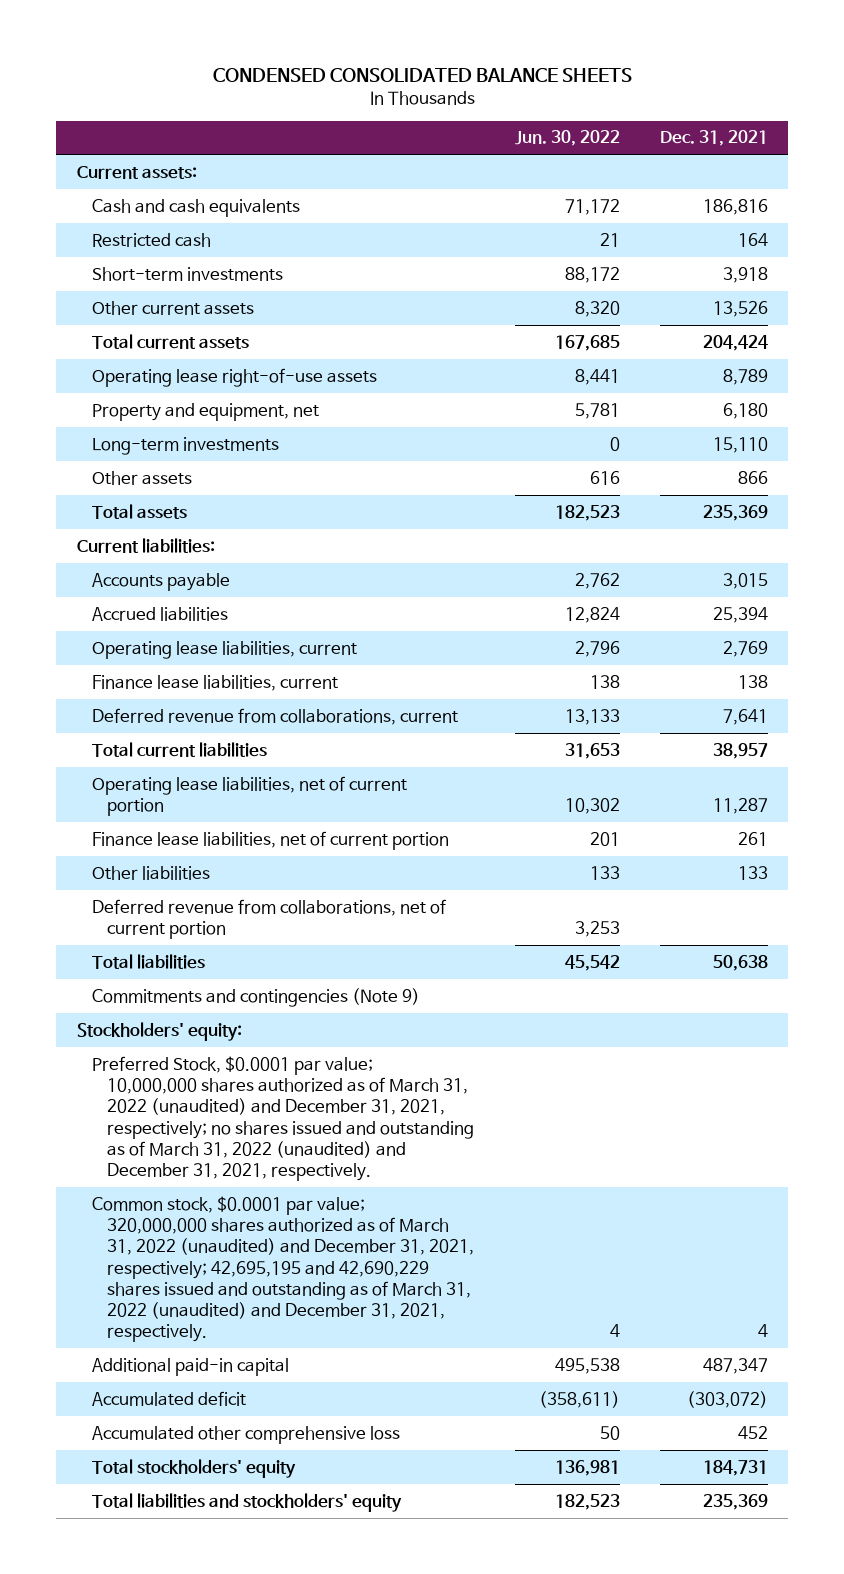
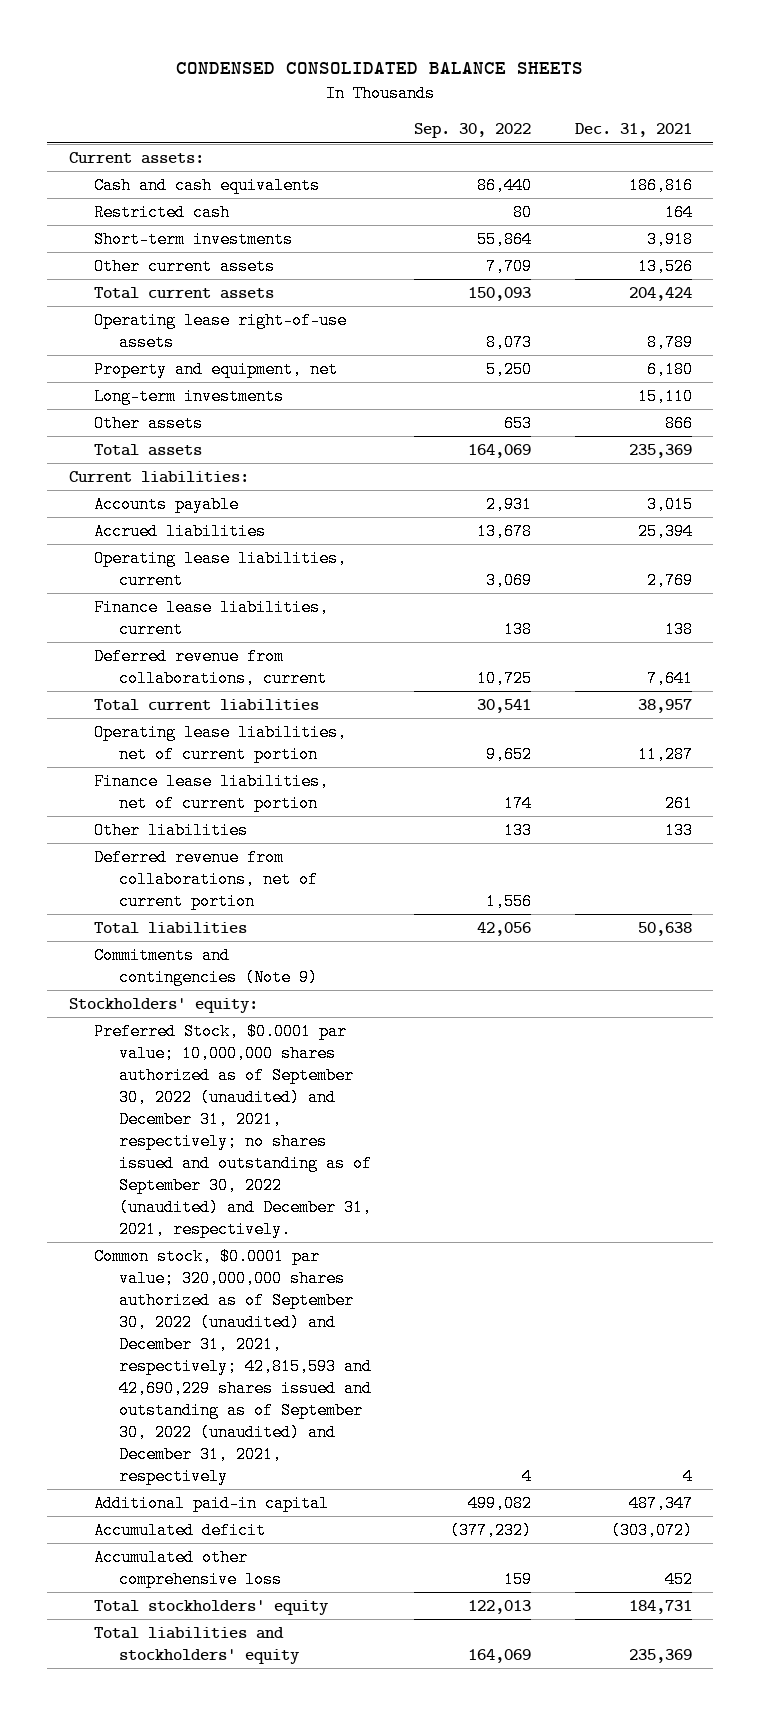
[514,130,620,147] Jun. 30, 2022 -> none
none -> [414,123,532,139] Sep. 30, 2022
[91,1055,475,1182] Preferred Stock, $0.0001 par value; 10,000,000 shares authorized as of March 31, 2022 (unaudited) and December 31, 2021, respectively; no shares issued and outstanding as of March 31, 2022 (unaudited) and December 31, 2021, respectively. -> [94,1023,373,1238] Preferred Stock, $0.0001 par value; 10,000,000 shares authorized as of September 30, 2022 (unaudited) and December 31, 2021, respectively; no shares issued and outstanding as of September 30, 2022 (unaudited) and December 31, 2021, respectively.
[91,1195,475,1343] Common stock, $0.0001 par value; 320,000,000 shares authorized as of March 31, 2022 (unaudited) and December 31, 2021, respectively; 42,695,195 and 42,690,229 shares issued and outstanding as of March 31, 2022 (unaudited) and December 31, 2021, respectively. -> [94,1248,373,1485] Common stock, $0.0001 par value; 320,000,000 shares authorized as of September 30, 2022 (unaudited) and December 31, 2021, respectively; 42,815,593 and 42,690,229 shares issued and outstanding as of September 30, 2022 (unaudited) and December 31, 2021, respectively

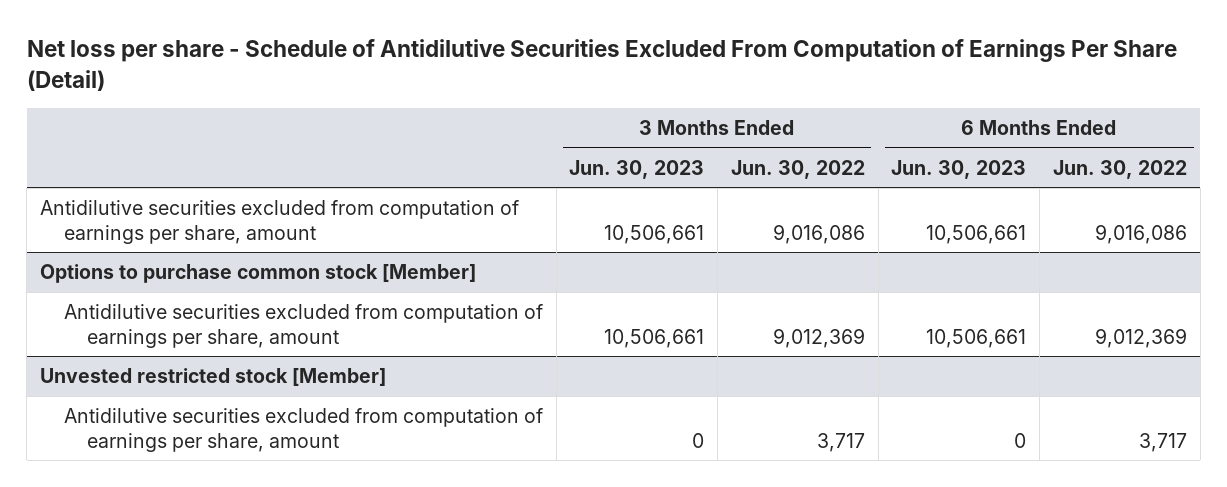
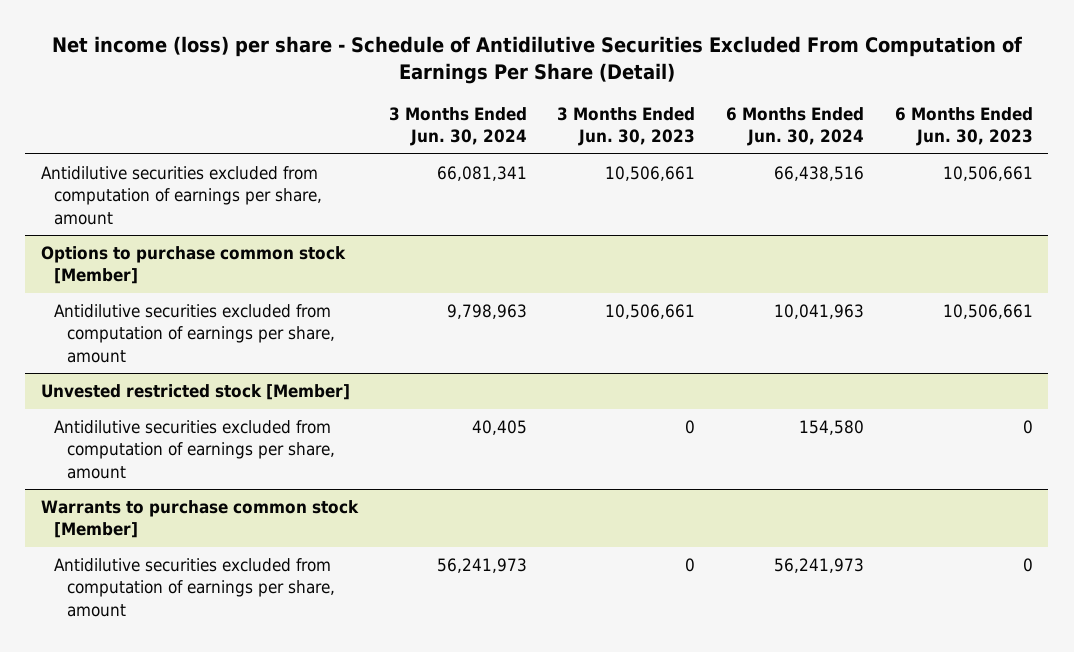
[26,39,1177,92] Net loss per share - Schedule of Antidilutive Securities Excluded From Computation of Earnings Per Share (Detail) -> [51,36,1022,84] Net income (loss) per share - Schedule of Antidilutive Securities Excluded From Computation of Earnings Per Share (Detail)
[730,159,865,179] Jun. 30, 2022 -> none
[1052,159,1187,179] Jun. 30, 2022 -> none
none -> [388,106,527,147] 3 Months Ended Jun. 30, 2024
none -> [725,106,864,147] 6 Months Ended Jun. 30, 2024
none -> [40,500,359,539] Warrants to purchase common stock [Member]
none -> [53,558,335,617] Antidilutive securities excluded from computation of earnings per share, amount

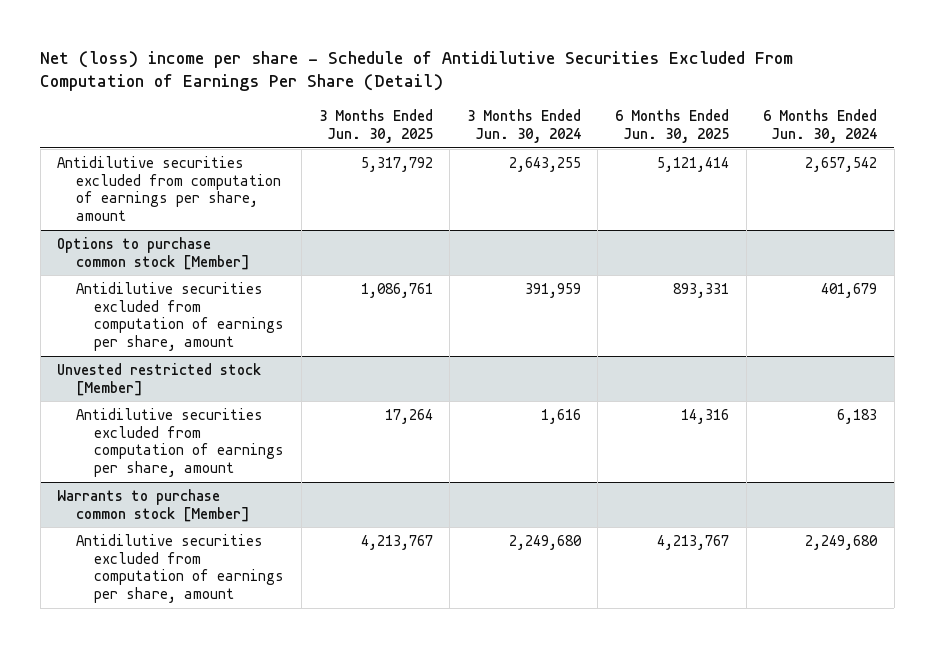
[51,36,1022,84] Net income (loss) per share - Schedule of Antidilutive Securities Excluded From Computation of Earnings Per Share (Detail) -> [40,50,794,92] Net (loss) income per share - Schedule of Antidilutive Securities Excluded From Computation of Earnings Per Share (Detail)
[557,106,696,147] 3 Months Ended Jun. 30, 2023 -> none
[894,106,1033,147] 6 Months Ended Jun. 30, 2023 -> none
none -> [318,109,433,143] 3 Months Ended Jun. 30, 2025
none -> [615,109,730,143] 6 Months Ended Jun. 30, 2025
[436,166,527,182] 66,081,341 -> [508,157,581,173] 2,643,255
[773,166,864,182] 66,438,516 -> [805,157,878,173] 2,657,542
[446,304,527,320] 9,798,963 -> [524,283,581,299] 391,959
[773,304,864,320] 10,041,963 -> [821,283,878,299] 401,679
[471,420,527,436] 40,405 -> [540,409,581,425] 1,616
[798,420,864,436] 154,580 -> [837,409,878,425] 6,183
[436,558,527,574] 56,241,973 -> [508,535,582,551] 2,249,680
[773,558,864,574] 56,241,973 -> [805,535,879,551] 2,249,680

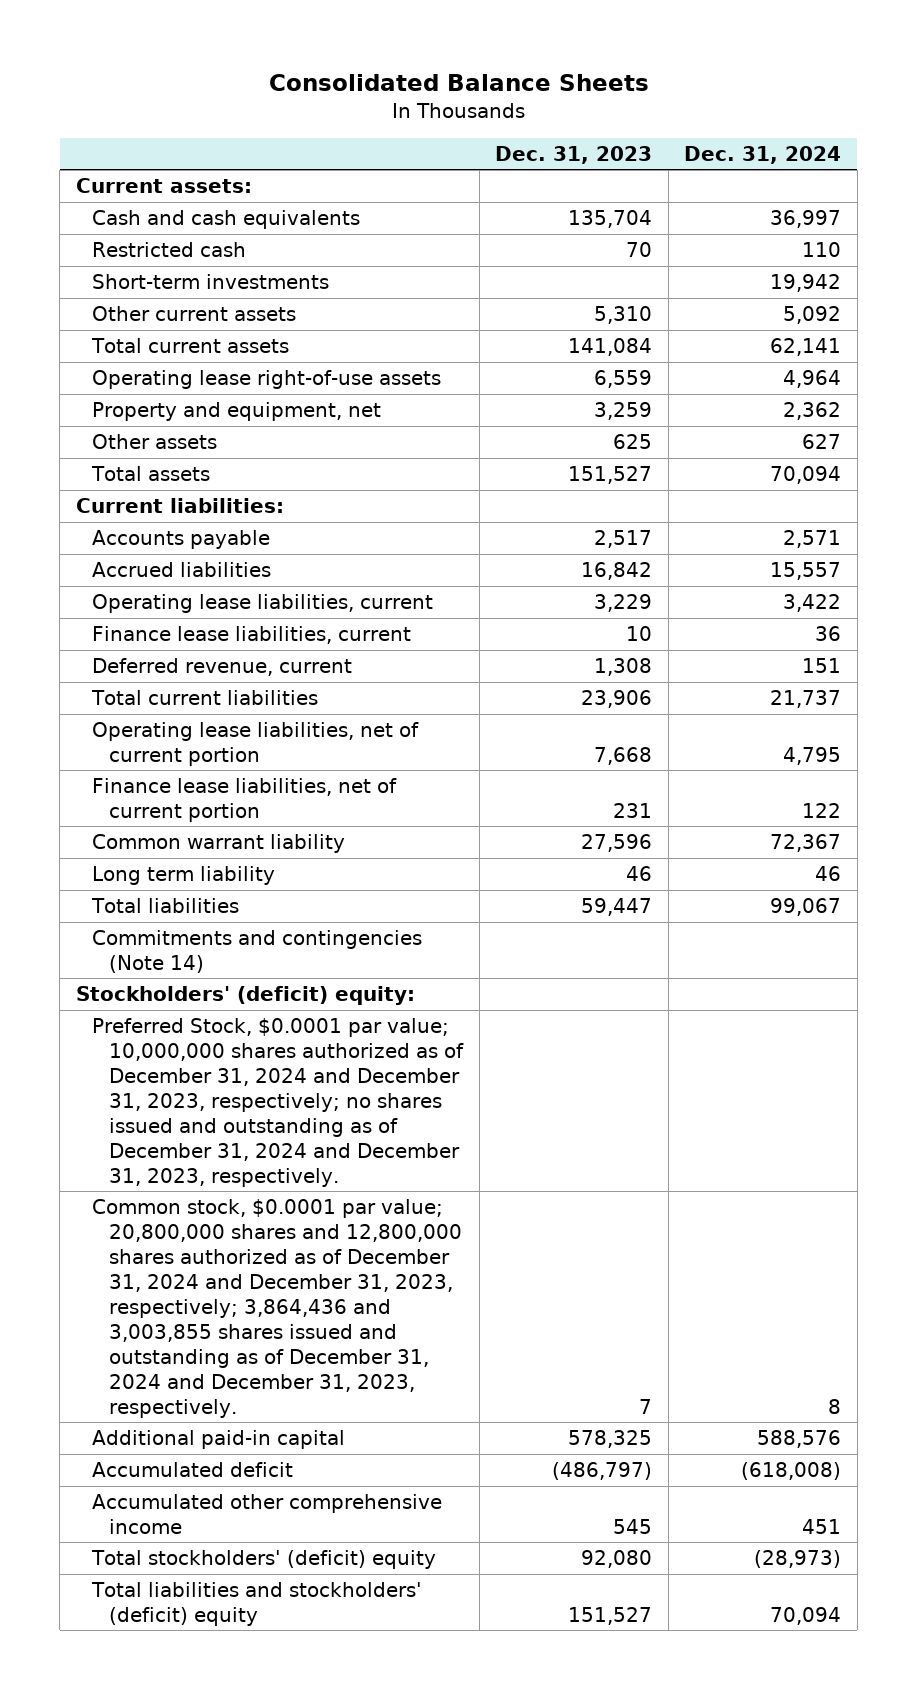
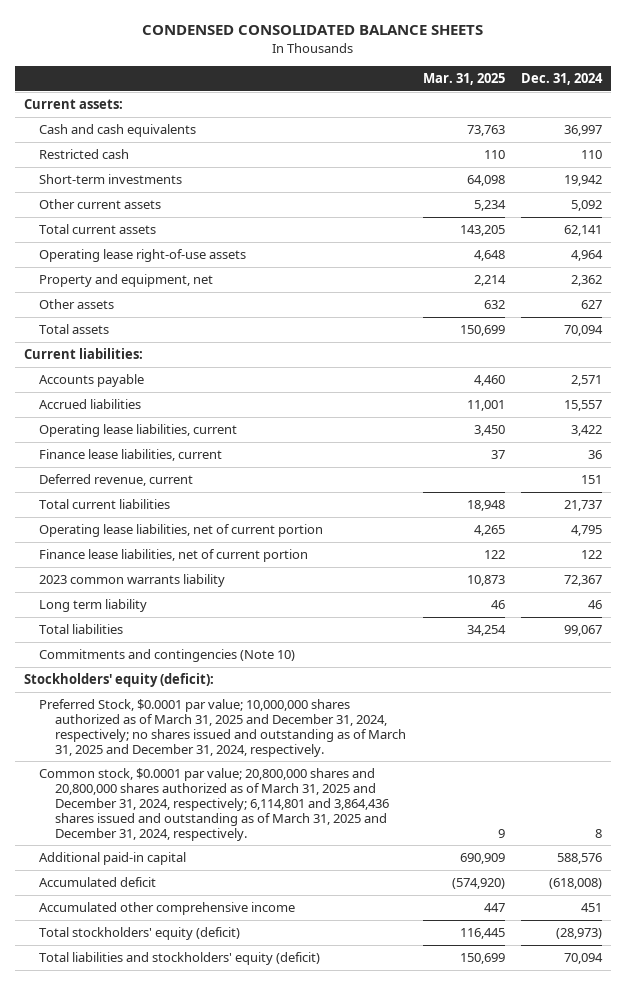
[268,73,649,91] Consolidated Balance Sheets -> [141,25,483,36] CONDENSED CONSOLIDATED BALANCE SHEETS
[495,145,653,164] Dec. 31, 2023 -> none
none -> [422,72,505,85] Mar. 31, 2025
[92,834,346,854] Common warrant liability -> [39,574,226,588] 2023 common warrants liability
[92,930,423,974] Commitments and contingencies (Note 14) -> [39,649,296,663] Commitments and contingencies (Note 10)
[75,986,415,1006] Stockholders' (deficit) equity: -> [23,673,214,688] Stockholders' equity (deficit):
[92,1018,465,1187] Preferred Stock, $0.0001 par value; 10,000,000 shares authorized as of December 31, 2024 and December 31, 2023, respectively; no shares issued and outstanding as of December 31, 2024 and December 31, 2023, respectively. -> [39,699,407,757] Preferred Stock, $0.0001 par value; 10,000,000 shares authorized as of March 31, 2025 and December 31, 2024, respectively; no shares issued and outstanding as of March 31, 2025 and December 31, 2024, respectively.
[92,1199,463,1418] Common stock, $0.0001 par value; 20,800,000 shares and 12,800,000 shares authorized as of December 31, 2024 and December 31, 2023, respectively; 3,864,436 and 3,003,855 shares issued and outstanding as of December 31, 2024 and December 31, 2023, respectively. -> [39,768,390,841] Common stock, $0.0001 par value; 20,800,000 shares and 20,800,000 shares authorized as of March 31, 2025 and December 31, 2024, respectively; 6,114,801 and 3,864,436 shares issued and outstanding as of March 31, 2025 and December 31, 2024, respectively.
[91,1550,437,1570] Total stockholders' (deficit) equity -> [39,927,241,941] Total stockholders' equity (deficit)
[91,1582,423,1627] Total liabilities and stockholders' (deficit) equity -> [39,952,321,966] Total liabilities and stockholders' equity (deficit)

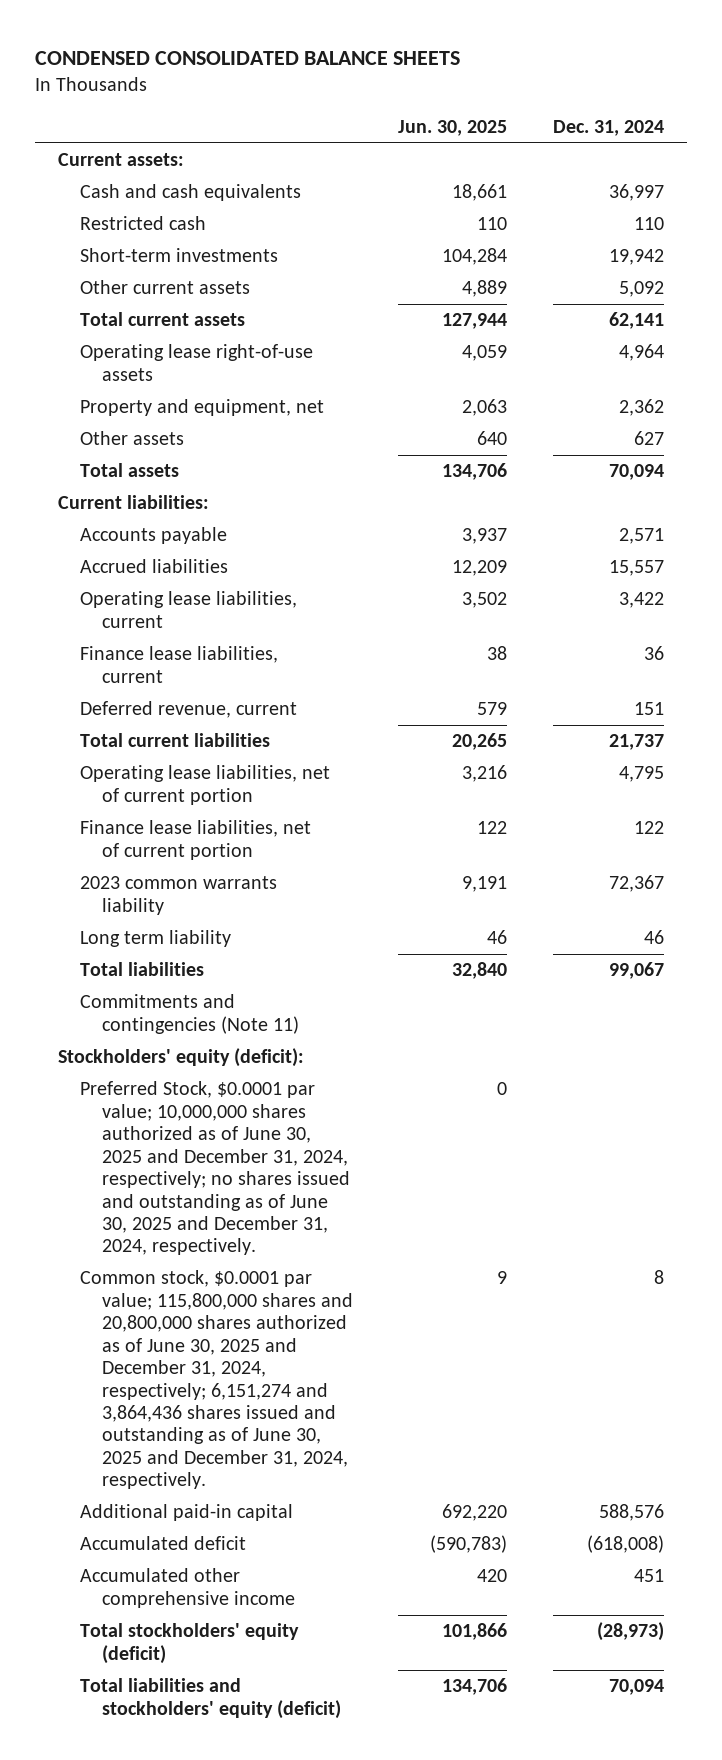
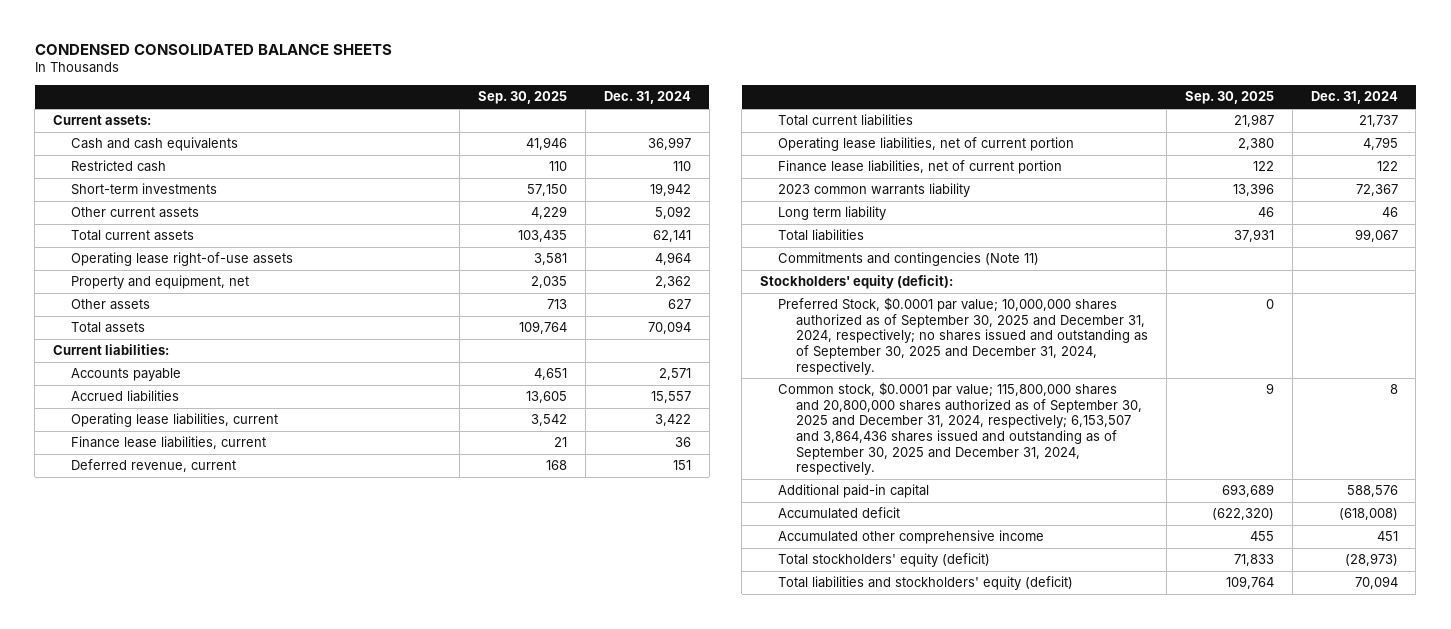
[398,119,508,136] Jun. 30, 2025 -> none
none -> [478,91,568,105] Sep. 30, 2025
[79,1081,350,1256] Preferred Stock, $0.0001 par value; 10,000,000 shares authorized as of June 30, 2025 and December 31, 2024, respectively; no shares issued and outstanding as of June 30, 2025 and December 31, 2024, respectively. -> [778,297,1148,375] Preferred Stock, $0.0001 par value; 10,000,000 shares authorized as of September 30, 2025 and December 31, 2024, respectively; no shares issued and outstanding as of September 30, 2025 and December 31, 2024, respectively.
[79,1270,353,1490] Common stock, $0.0001 par value; 115,800,000 shares and 20,800,000 shares authorized as of June 30, 2025 and December 31, 2024, respectively; 6,151,274 and 3,864,436 shares issued and outstanding as of June 30, 2025 and December 31, 2024, respectively. -> [778,382,1142,476] Common stock, $0.0001 par value; 115,800,000 shares and 20,800,000 shares authorized as of September 30, 2025 and December 31, 2024, respectively; 6,153,507 and 3,864,436 shares issued and outstanding as of September 30, 2025 and December 31, 2024, respectively.

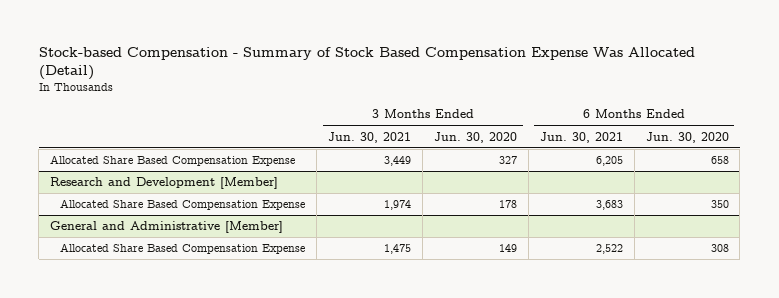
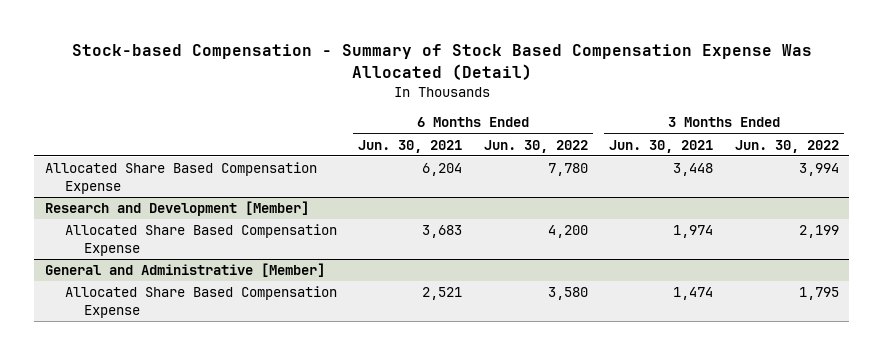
[433,131,517,143] Jun. 30, 2020 -> none
[645,131,729,143] Jun. 30, 2020 -> none
none -> [483,139,588,153] Jun. 30, 2022
none -> [734,139,839,153] Jun. 30, 2022
[384,156,412,167] 3,449 -> [673,163,714,177] 3,448
[595,156,623,167] 6,205 -> [422,163,463,177] 6,204
[384,244,412,255] 1,475 -> [673,287,714,301] 1,474
[595,244,623,255] 2,522 -> [422,287,463,301] 2,521

